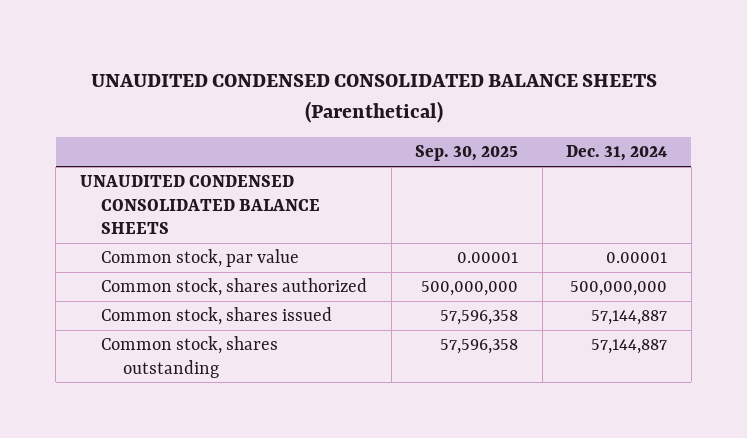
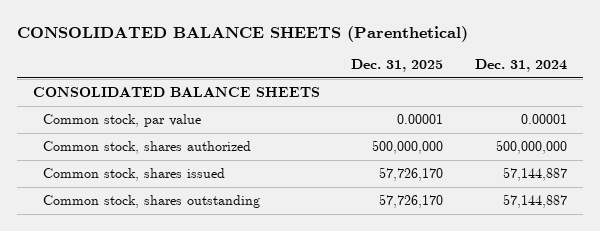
[90,73,657,123] UNAUDITED CONDENSED CONSOLIDATED BALANCE SHEETS (Parenthetical) -> [16,25,468,42] CONSOLIDATED BALANCE SHEETS (Parenthetical)
[415,145,519,162] Sep. 30, 2025 -> none
none -> [351,59,444,73] Dec. 31, 2025
[79,174,321,235] UNAUDITED CONDENSED CONSOLIDATED BALANCE SHEETS -> [32,86,320,97] CONSOLIDATED BALANCE SHEETS

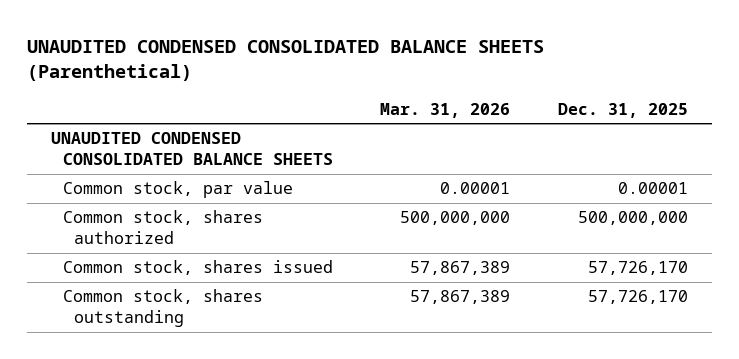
[16,25,468,42] CONSOLIDATED BALANCE SHEETS (Parenthetical) -> [27,39,545,81] UNAUDITED CONDENSED CONSOLIDATED BALANCE SHEETS (Parenthetical)
[475,59,568,73] Dec. 31, 2024 -> none
none -> [380,102,511,118] Mar. 31, 2026
[32,86,320,97] CONSOLIDATED BALANCE SHEETS -> [51,132,333,165] UNAUDITED CONDENSED CONSOLIDATED BALANCE SHEETS

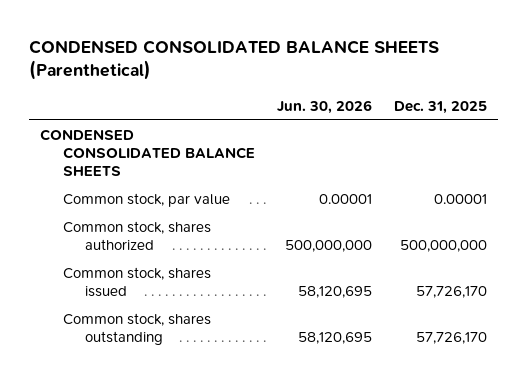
[27,39,545,81] UNAUDITED CONDENSED CONSOLIDATED BALANCE SHEETS (Parenthetical) -> [29,39,440,81] CONDENSED CONSOLIDATED BALANCE SHEETS (Parenthetical)
[380,102,511,118] Mar. 31, 2026 -> none
none -> [276,99,372,114] Jun. 30, 2026
[51,132,333,165] UNAUDITED CONDENSED CONSOLIDATED BALANCE SHEETS -> [40,129,255,176] CONDENSED CONSOLIDATED BALANCE SHEETS

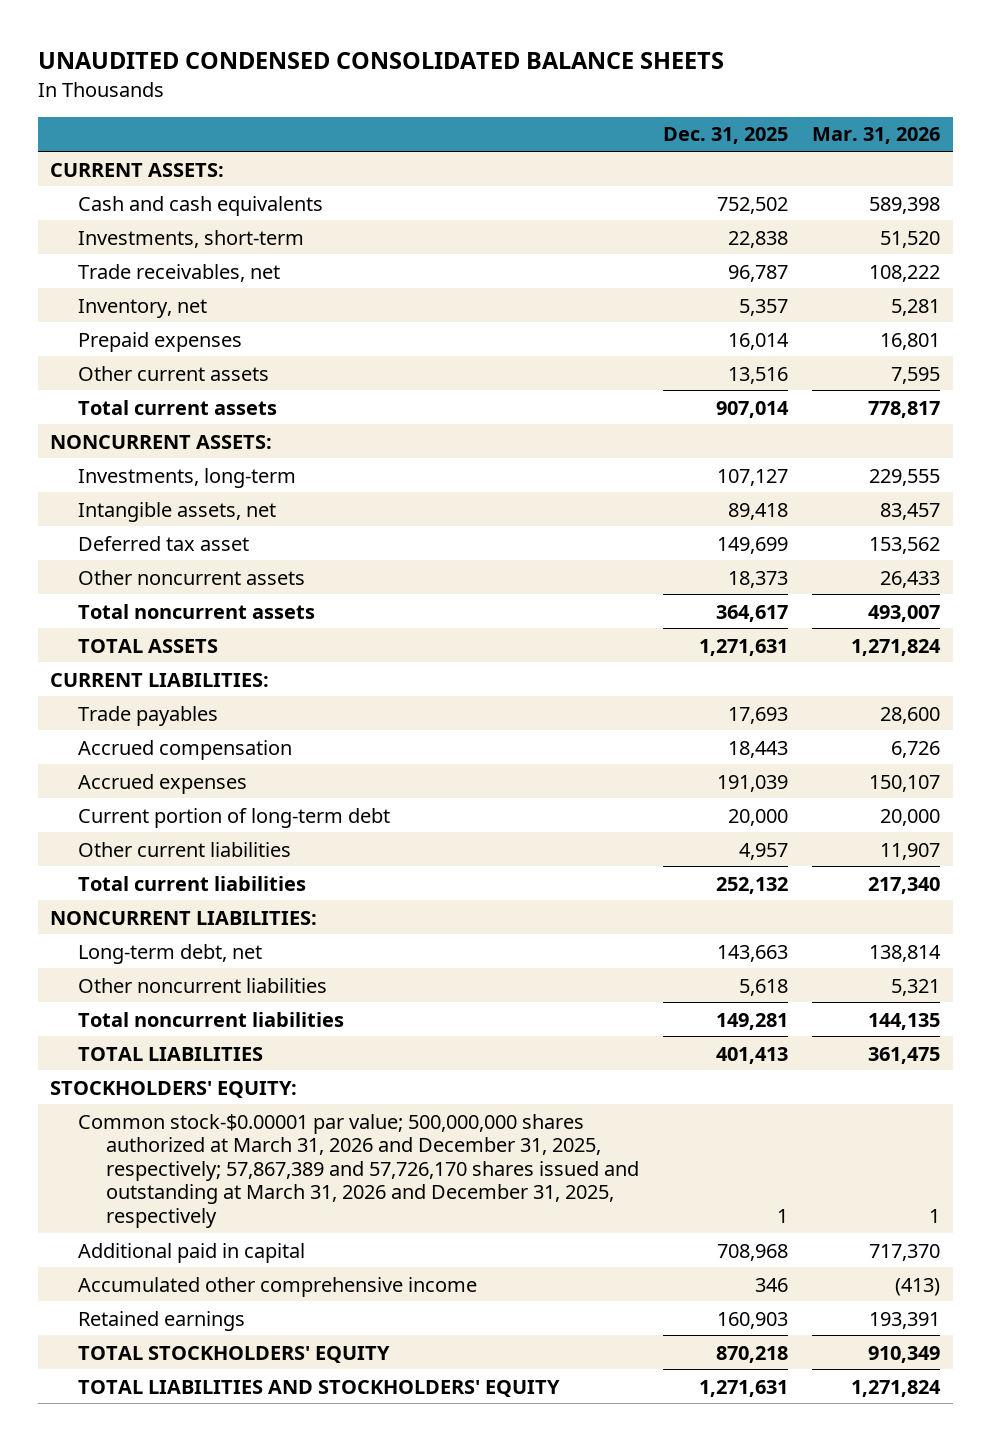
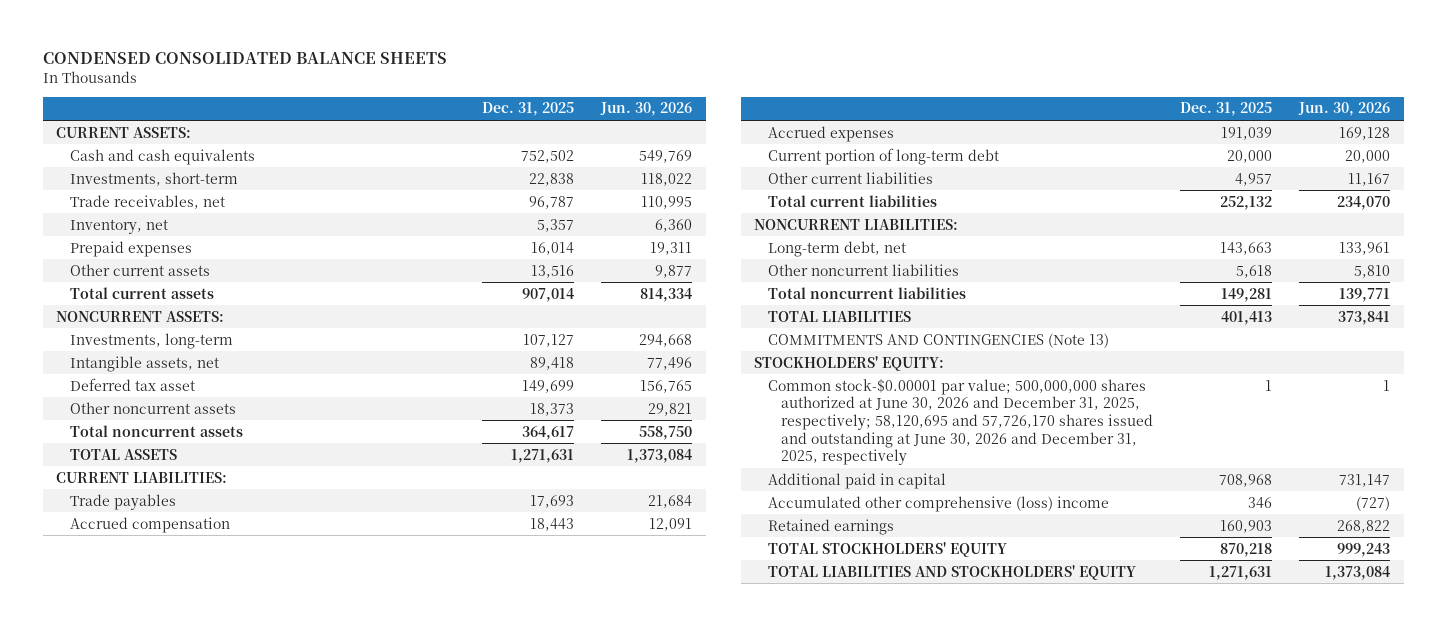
[37,52,724,70] UNAUDITED CONDENSED CONSOLIDATED BALANCE SHEETS -> [42,52,447,65] CONDENSED CONSOLIDATED BALANCE SHEETS
[812,127,941,145] Mar. 31, 2026 -> none
none -> [600,102,693,117] Jun. 30, 2026
none -> [767,332,1109,348] COMMITMENTS AND CONTINGENCIES (Note 13)
[77,1113,639,1229] Common stock-$0.00001 par value; 500,000,000 shares authorized at March 31, 2026 and December 31, 2025, respectively; 57,867,389 and 57,726,170 shares issued and outstanding at March 31, 2026 and December 31, 2025, respectively -> [767,378,1153,466] Common stock-$0.00001 par value; 500,000,000 shares authorized at June 30, 2026 and December 31, 2025, respectively; 58,120,695 and 57,726,170 shares issued and outstanding at June 30, 2026 and December 31, 2025, respectively
[77,1276,477,1297] Accumulated other comprehensive income -> [767,495,1109,512] Accumulated other comprehensive (loss) income

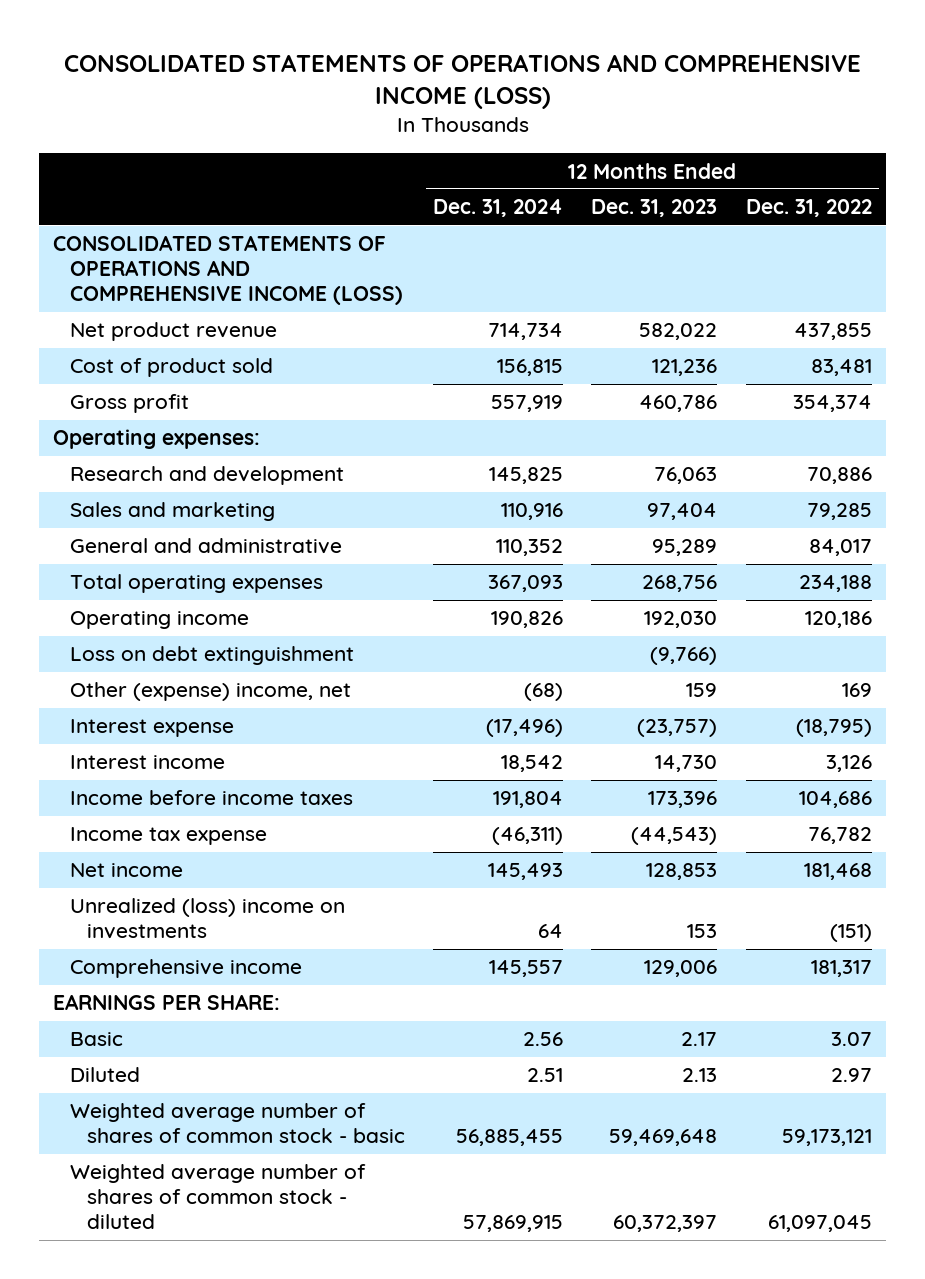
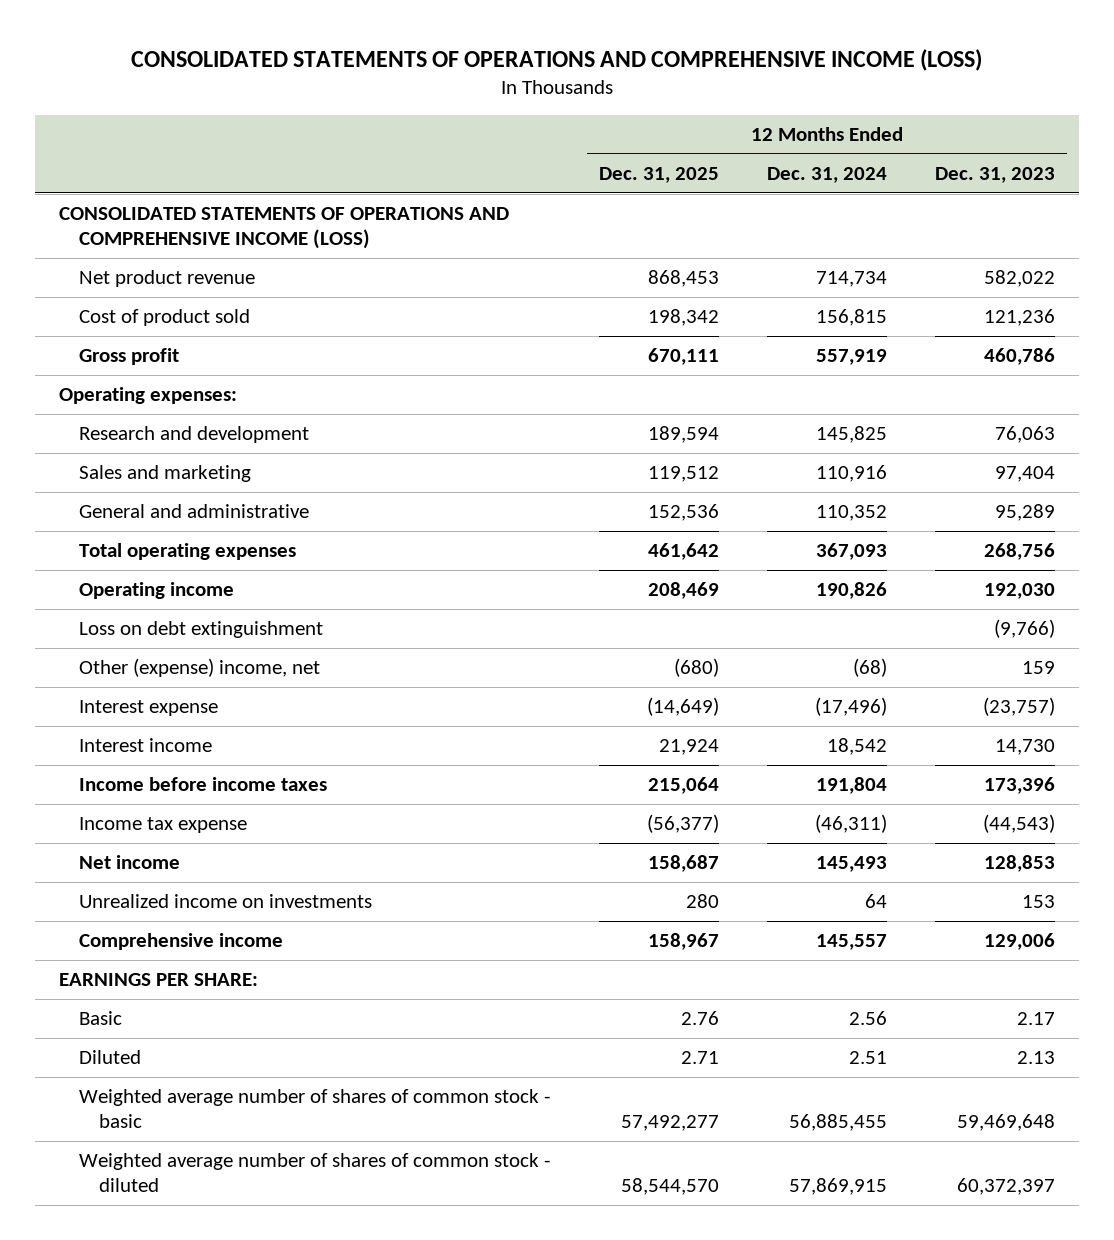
[745,199,872,218] Dec. 31, 2022 -> none
none -> [598,166,719,183] Dec. 31, 2025
[70,898,346,940] Unrealized (loss) income on investments -> [79,894,373,909] Unrealized income on investments

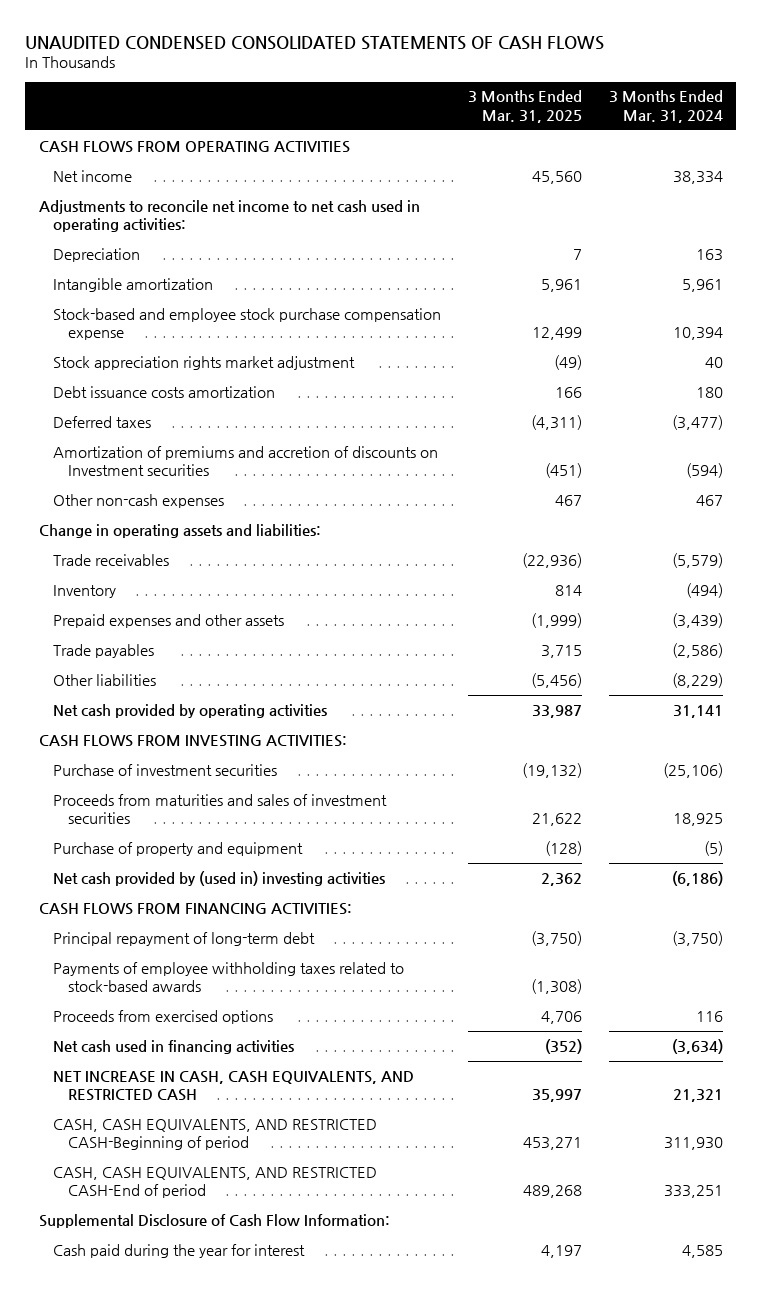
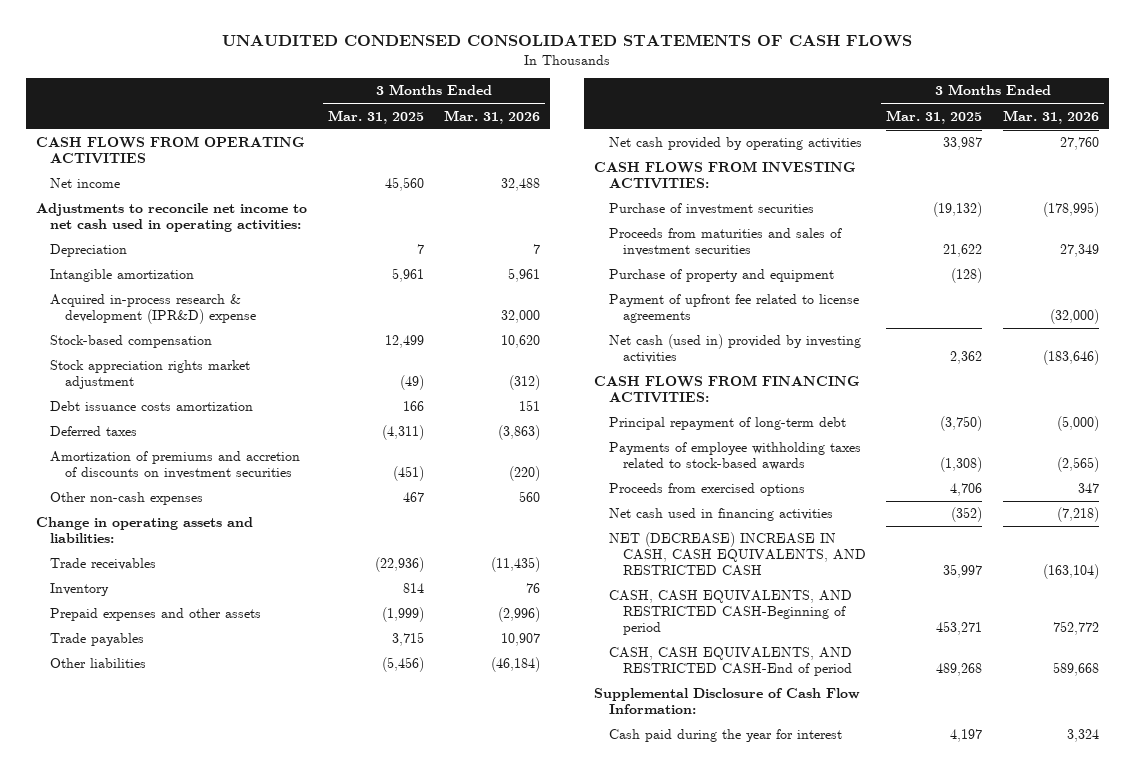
[608,90,723,124] 3 Months Ended Mar. 31, 2024 -> none
none -> [444,109,541,124] Mar. 31, 2026
none -> [50,294,256,325] Acquired in-process research & development (IPR&D) expense
[53,307,442,341] Stock-based and employee stock purchase compensation expense -> [50,335,213,349] Stock-based compensation
[53,445,439,477] Amortization of premiums and accretion of discounts on Investment securities -> [50,451,301,480] Amortization of premiums and accretion of discounts on investment securities
none -> [608,294,859,324] Payment of upfront fee related to license agreements
[53,870,386,886] Net cash provided by (used in) investing activities -> [608,334,861,364] Net cash (used in) provided by investing activities
[53,1070,415,1102] NET INCREASE IN CASH, CASH EQUIVALENTS, AND RESTRICTED CASH -> [608,532,866,576] NET (DECREASE) INCREASE IN CASH, CASH EQUIVALENTS, AND RESTRICTED CASH

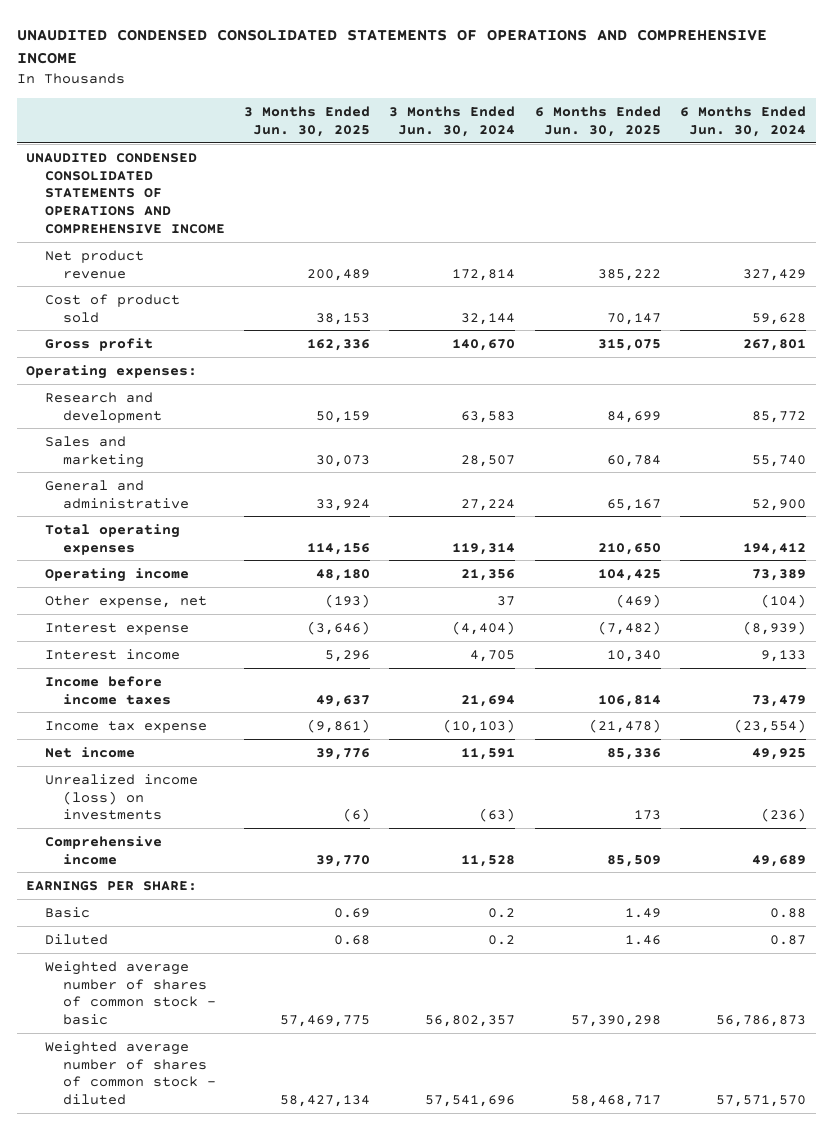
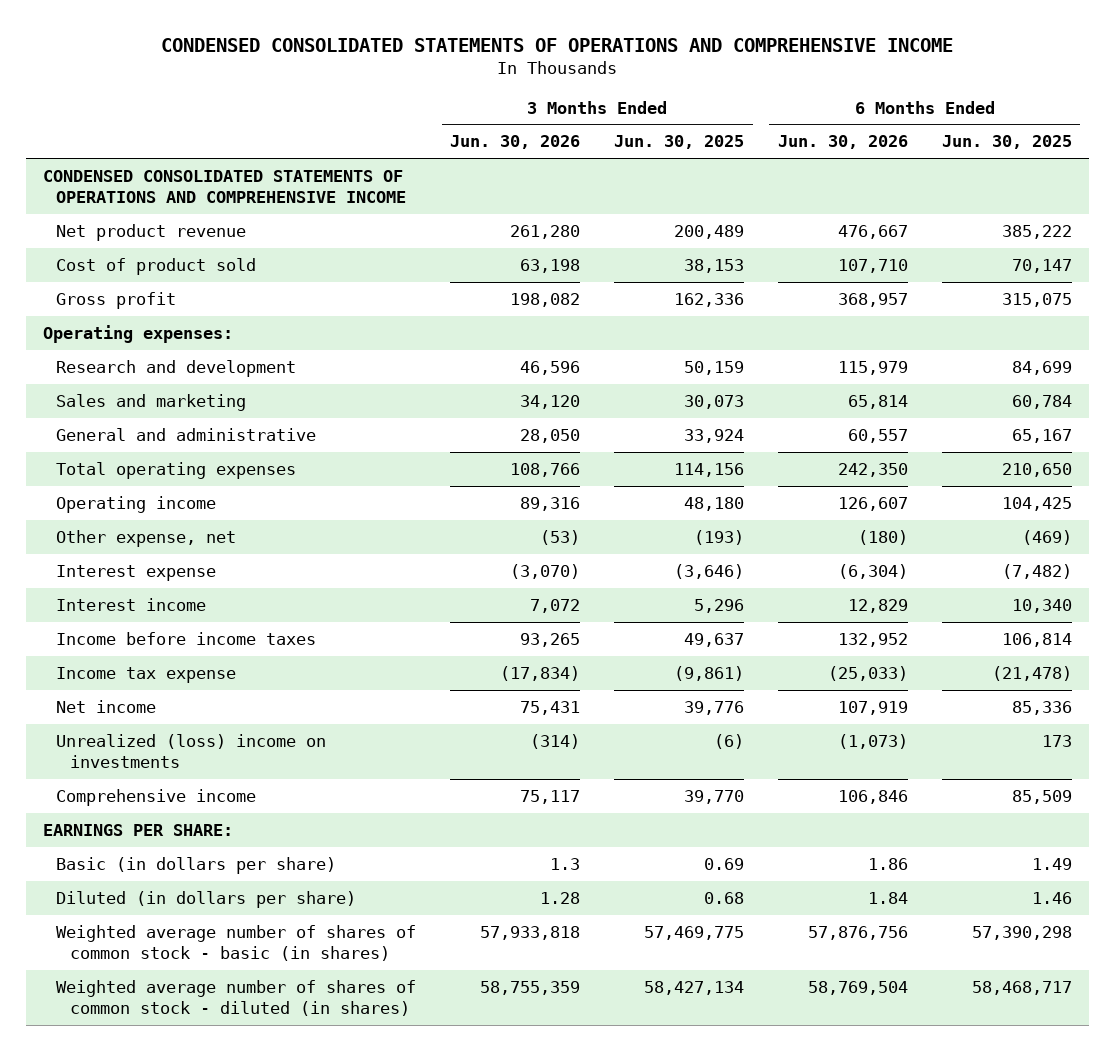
[16,28,767,65] UNAUDITED CONDENSED CONSOLIDATED STATEMENTS OF OPERATIONS AND COMPREHENSIVE INCOME -> [161,37,954,52] CONDENSED CONSOLIDATED STATEMENTS OF OPERATIONS AND COMPREHENSIVE INCOME
[389,105,516,137] 3 Months Ended Jun. 30, 2024 -> none
[680,105,807,137] 6 Months Ended Jun. 30, 2024 -> none
none -> [450,135,581,150] Jun. 30, 2026
none -> [777,135,908,150] Jun. 30, 2026
[26,152,225,234] UNAUDITED CONDENSED CONSOLIDATED STATEMENTS OF OPERATIONS AND COMPREHENSIVE INCOME -> [43,169,407,204] CONDENSED CONSOLIDATED STATEMENTS OF OPERATIONS AND COMPREHENSIVE INCOME
[44,773,198,821] Unrealized income (loss) on investments -> [56,733,327,769] Unrealized (loss) income on investments
[44,906,90,918] Basic -> [56,856,337,874] Basic (in dollars per share)
[44,933,108,945] Diluted -> [56,890,357,908] Diluted (in dollars per share)
[44,960,216,1026] Weighted average number of shares of common stock - basic -> [56,924,417,962] Weighted average number of shares of common stock - basic (in shares)
[44,1040,216,1106] Weighted average number of shares of common stock - diluted -> [56,979,417,1017] Weighted average number of shares of common stock - diluted (in shares)

